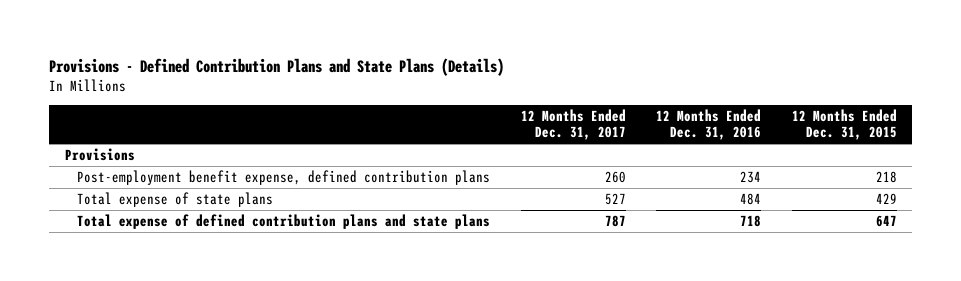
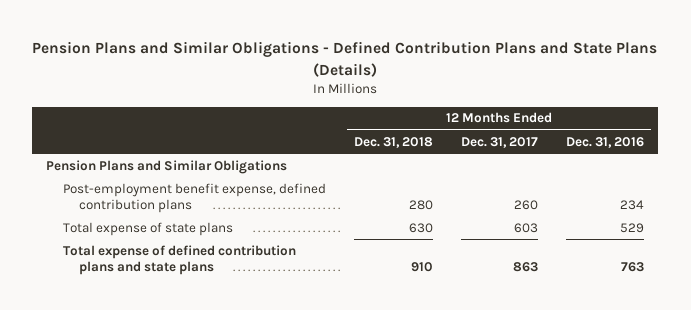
[49,57,505,76] Provisions - Defined Contribution Plans and State Plans (Details) -> [32,41,658,77] Pension Plans and Similar Obligations - Defined Contribution Plans and State Plans (Details)
[791,109,897,141] 12 Months Ended Dec. 31, 2015 -> none
none -> [353,136,433,148] Dec. 31, 2018
[64,147,135,161] Provisions -> [46,159,288,174] Pension Plans and Similar Obligations
[604,192,626,205] 527 -> [514,222,539,233] 603
[740,192,762,205] 484 -> [620,222,645,233] 529
[604,214,626,227] 787 -> [513,261,539,272] 863
[740,214,762,227] 718 -> [621,261,645,272] 763

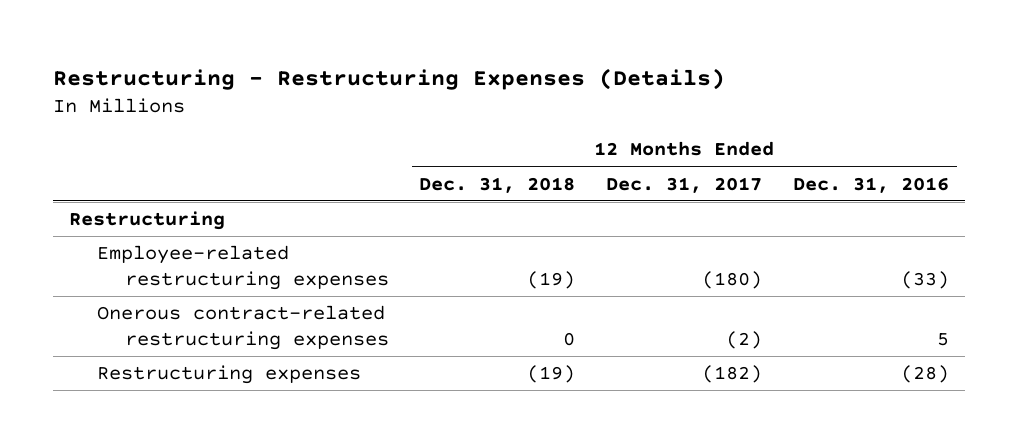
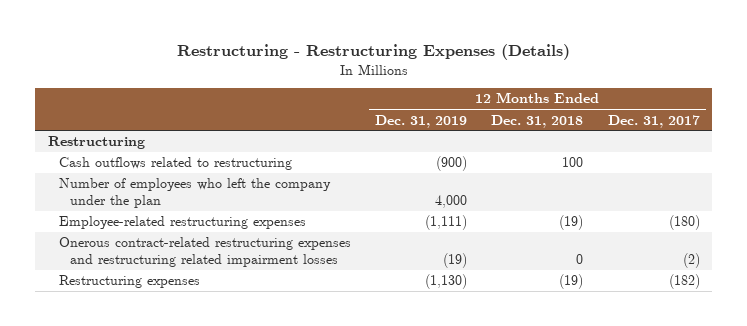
[793,176,950,193] Dec. 31, 2016 -> none
none -> [374,114,467,128] Dec. 31, 2019
none -> [58,157,292,171] Cash outflows related to restructuring
none -> [58,178,331,209] Number of employees who left the company under the plan
[96,305,389,351] Onerous contract-related restructuring expenses -> [58,237,351,268] Onerous contract-related restructuring expenses and restructuring related impairment losses

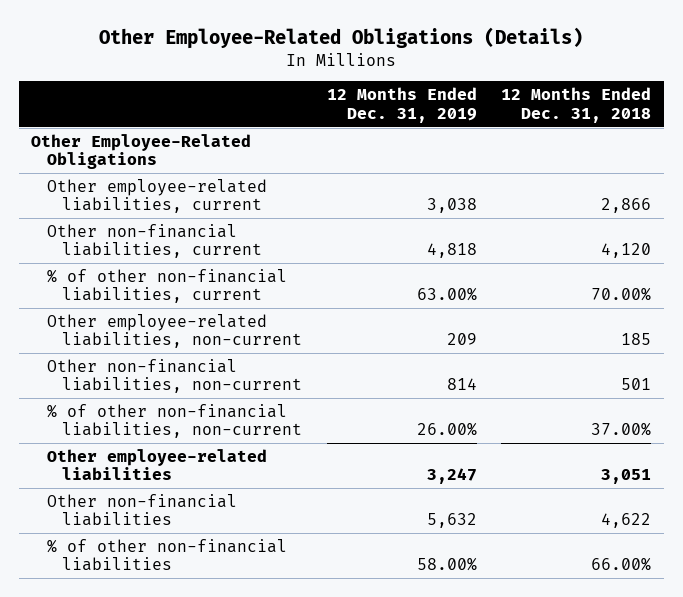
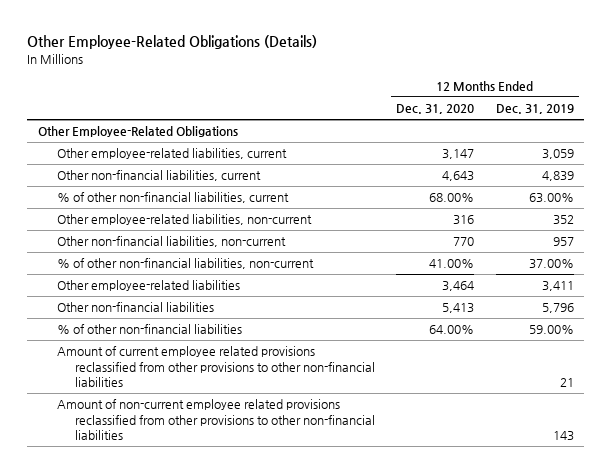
[501,87,652,123] 12 Months Ended Dec. 31, 2018 -> none
none -> [396,104,475,115] Dec. 31, 2020
[426,198,477,214] 3,038 -> [541,149,574,160] 3,059
[426,243,477,259] 4,818 -> [541,171,574,182] 4,839
[446,333,477,346] 209 -> [552,215,574,226] 352
[446,378,477,391] 814 -> [552,237,574,247] 957
[416,422,477,437] 26.00% -> [528,259,574,270] 37.00%
[426,468,477,485] 3,247 -> [541,281,574,292] 3,411
[426,513,477,529] 5,632 -> [541,303,574,314] 5,796
[416,557,477,572] 58.00% -> [528,325,574,335] 59.00%
none -> [56,346,376,388] Amount of current employee related provisions reclassified from other provisions to other non-financial liabilities
none -> [56,399,376,441] Amount of non-current employee related provisions reclassified from other provisions to other non-financial liabilities

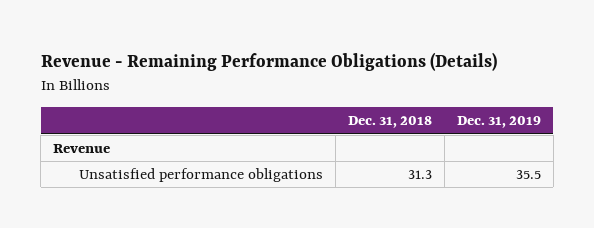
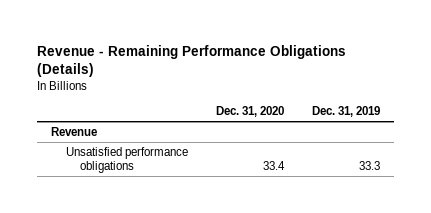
[347,116,432,129] Dec. 31, 2018 -> none
none -> [215,106,284,118] Dec. 31, 2020
[515,169,541,179] 35.5 -> [358,161,380,171] 33.3

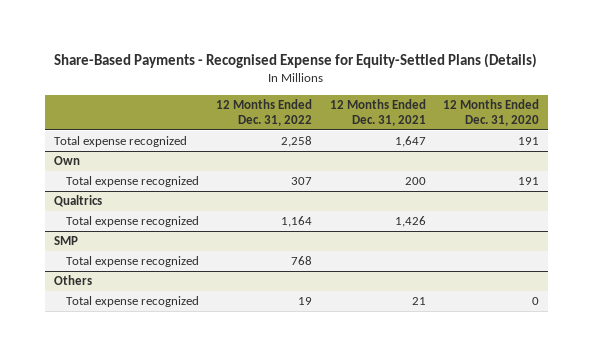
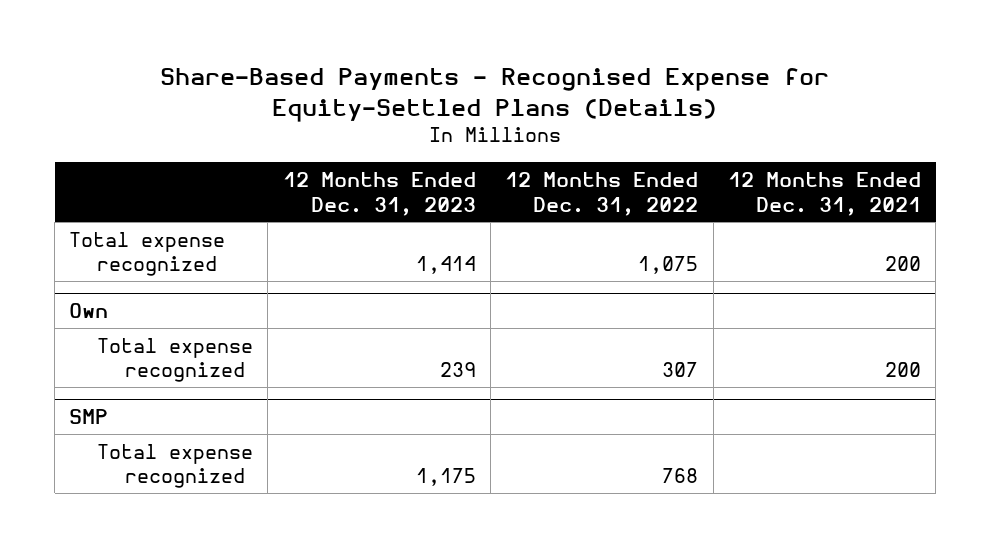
[443,98,540,127] 12 Months Ended Dec. 31, 2020 -> none
none -> [282,171,476,216] 12 Months Ended Dec. 31, 2023
[281,135,313,147] 2,258 -> [638,256,699,275] 1,075
[394,135,426,147] 1,647 -> [884,256,921,272] 200
[53,194,102,207] Qualtrics -> none
[66,215,200,227] Total expense recognized -> none
[53,274,92,285] Others -> none
[66,295,200,307] Total expense recognized -> none

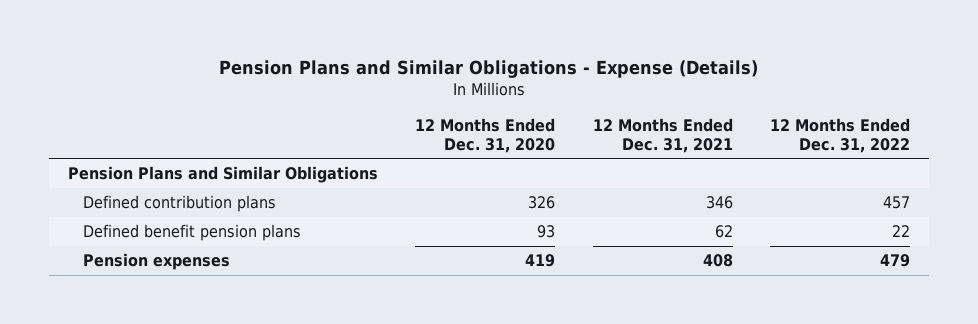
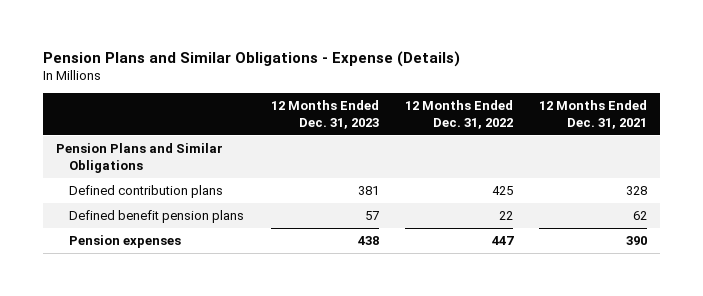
[415,118,556,153] 12 Months Ended Dec. 31, 2020 -> none
none -> [270,100,379,129] 12 Months Ended Dec. 31, 2023
[705,196,733,210] 346 -> [626,186,648,196] 328
[882,196,910,210] 457 -> [492,186,514,196] 425
[702,254,733,268] 408 -> [626,236,648,246] 390
[879,254,910,268] 479 -> [492,236,515,246] 447

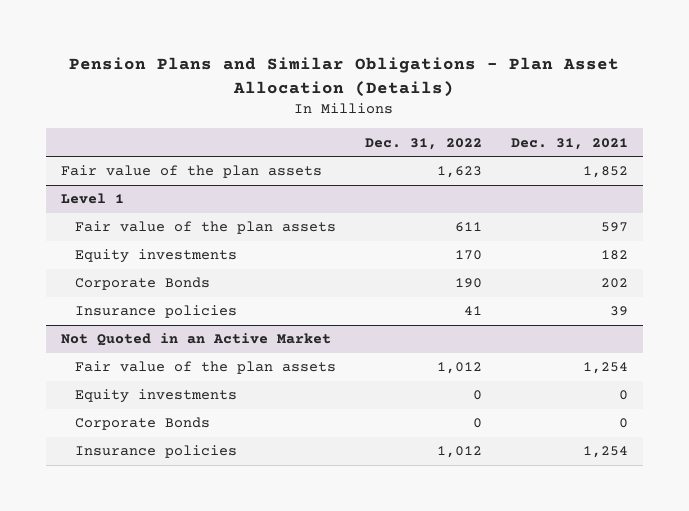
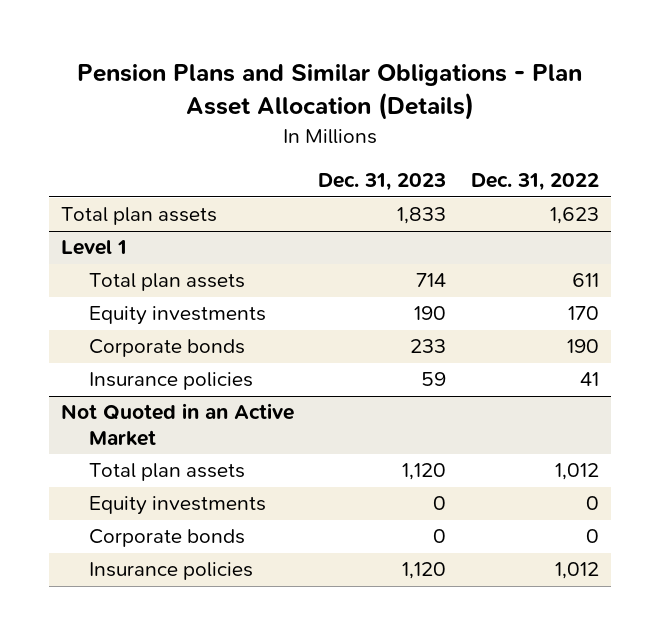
[511,137,629,150] Dec. 31, 2021 -> none
none -> [318,173,447,192] Dec. 31, 2023
[60,165,322,179] Fair value of the plan assets -> [60,207,217,226] Total plan assets
[75,221,337,235] Fair value of the plan assets -> [89,273,246,292] Total plan assets
[75,277,211,291] Corporate Bonds -> [89,339,246,358] Corporate bonds
[75,361,337,375] Fair value of the plan assets -> [89,463,246,482] Total plan assets
[75,417,211,431] Corporate Bonds -> [89,529,246,548] Corporate bonds

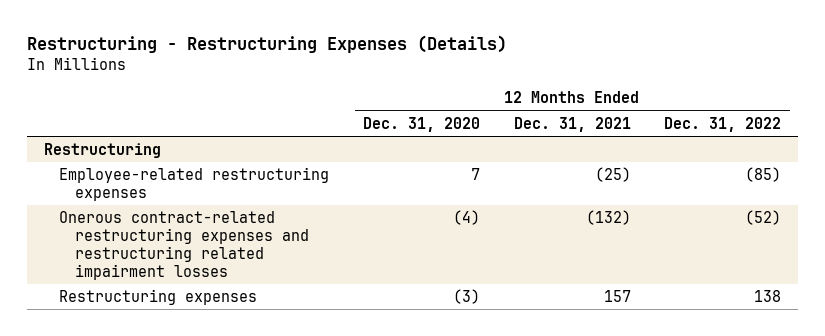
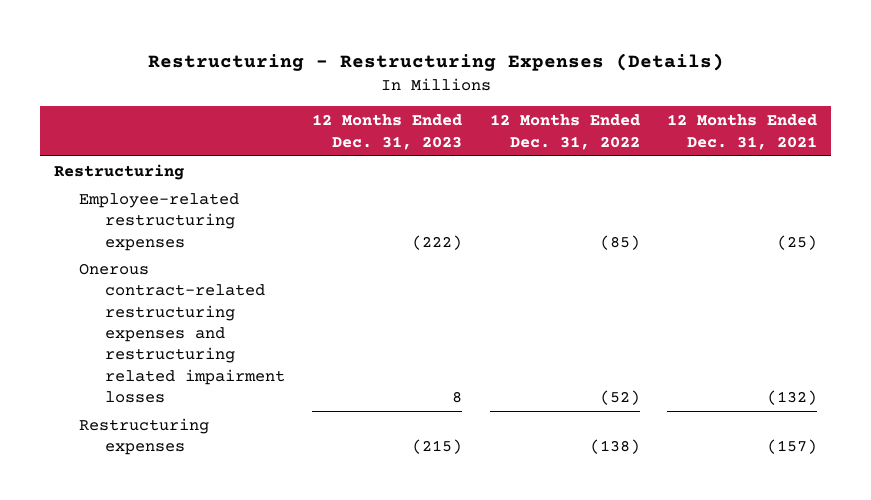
[363,116,481,132] Dec. 31, 2020 -> none
none -> [312,114,463,150] 12 Months Ended Dec. 31, 2023
[603,290,631,303] 157 -> [767,439,818,455] (157)
[754,290,782,303] 138 -> [589,439,640,455] (138)

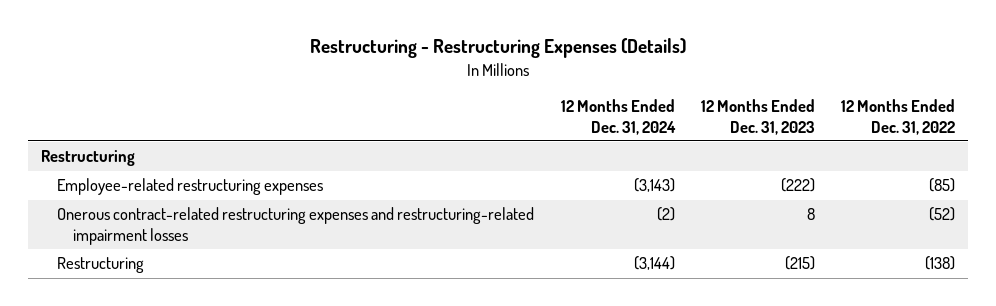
[667,114,818,150] 12 Months Ended Dec. 31, 2021 -> none
none -> [560,99,676,135] 12 Months Ended Dec. 31, 2024
[79,262,285,404] Onerous contract-related restructuring expenses and restructuring related impairment losses -> [57,207,535,245] Onerous contract-related restructuring expenses and restructuring-related impairment losses
[79,417,210,456] Restructuring expenses -> [57,257,145,274] Restructuring

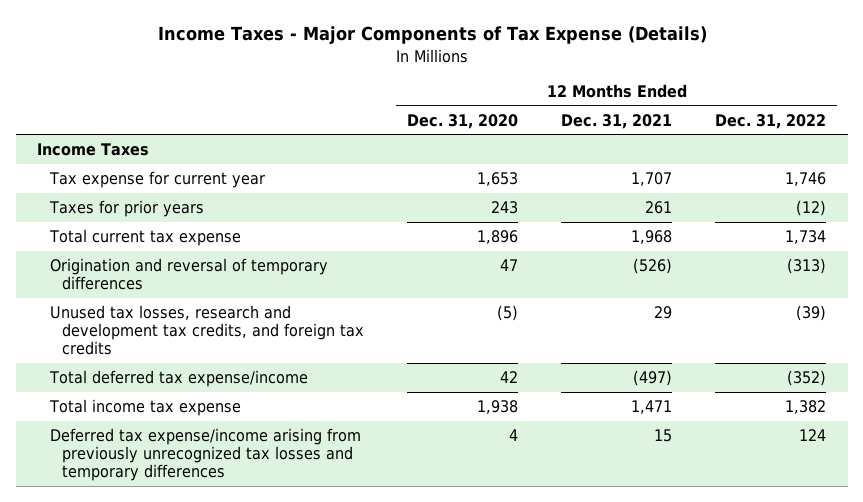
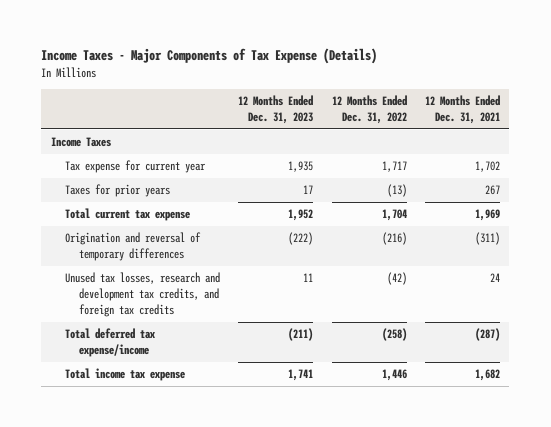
[407,113,519,129] Dec. 31, 2020 -> none
none -> [238,95,314,125] 12 Months Ended Dec. 31, 2023
[49,428,361,482] Deferred tax expense/income arising from previously unrecognized tax losses and temporary differences -> none
[631,172,673,187] 1,707 -> [475,161,501,173] 1,702
[785,172,827,187] 1,746 -> [381,161,407,173] 1,717
[645,201,673,215] 261 -> [485,185,501,196] 267
[796,200,827,217] (12) -> [386,184,407,198] (13)
[631,230,673,245] 1,968 -> [475,209,501,222] 1,969
[785,230,827,245] 1,734 -> [381,209,407,222] 1,704
[633,258,673,275] (526) -> [475,232,501,246] (311)
[787,258,827,275] (313) -> [381,232,407,246] (216)
[654,306,673,320] 29 -> [490,273,501,283] 24
[796,305,827,322] (39) -> [386,272,407,286] (42)
[633,370,673,387] (497) -> [475,328,501,342] (287)
[787,370,827,387] (352) -> [381,328,407,342] (258)
[631,400,673,415] 1,471 -> [475,369,501,382] 1,682
[785,400,827,415] 1,382 -> [381,369,407,382] 1,446

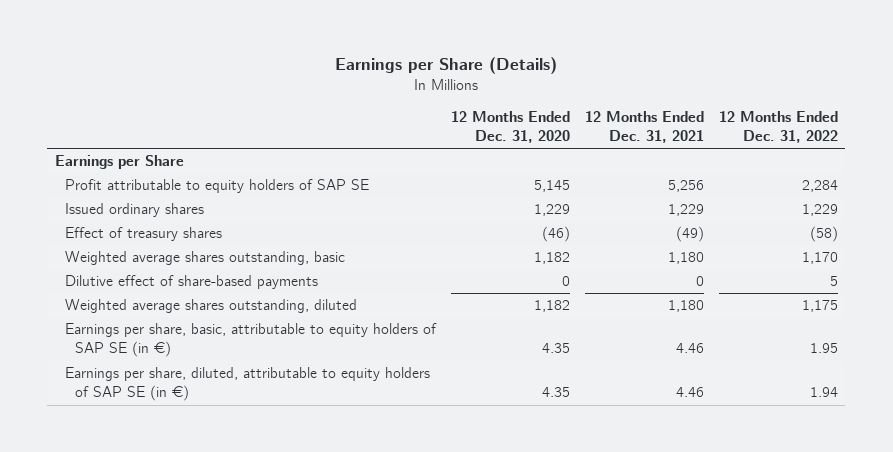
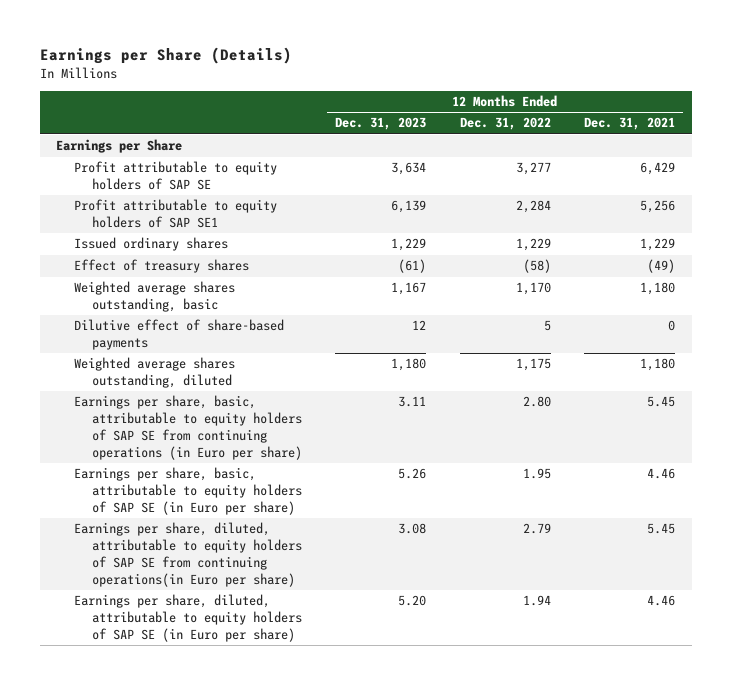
[451,110,571,144] 12 Months Ended Dec. 31, 2020 -> none
none -> [335,117,427,131] Dec. 31, 2023
[667,180,704,193] 5,256 -> [639,162,675,176] 6,429
[801,180,838,193] 2,284 -> [515,162,551,176] 3,277
none -> [74,199,278,229] Profit attributable to equity holders of SAP SE1
none -> [74,395,303,460] Earnings per share, basic, attributable to equity holders of SAP SE from continuing operations (in Euro per share)
[65,323,438,358] Earnings per share, basic, attributable to equity holders of SAP SE (in €) -> [74,467,303,516] Earnings per share, basic, attributable to equity holders of SAP SE (in Euro per share)
none -> [74,522,303,587] Earnings per share, diluted, attributable to equity holders of SAP SE from continuing operations(in Euro per share)
[65,367,431,402] Earnings per share, diluted, attributable to equity holders of SAP SE (in €) -> [74,594,303,643] Earnings per share, diluted, attributable to equity holders of SAP SE (in Euro per share)

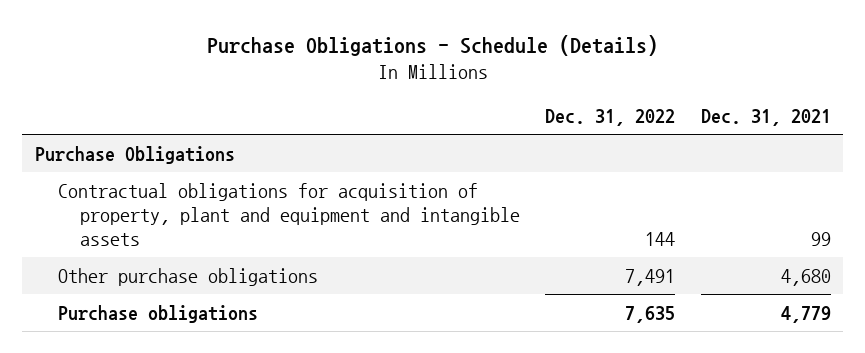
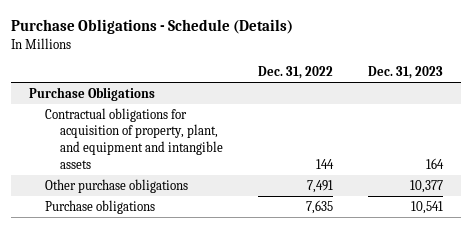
[700,109,831,127] Dec. 31, 2021 -> none
none -> [368,66,444,80] Dec. 31, 2023
[57,182,521,247] Contractual obligations for acquisition of property, plant and equipment and intangible assets -> [44,107,224,169] Contractual obligations for acquisition of property, plant, and equipment and intangible assets

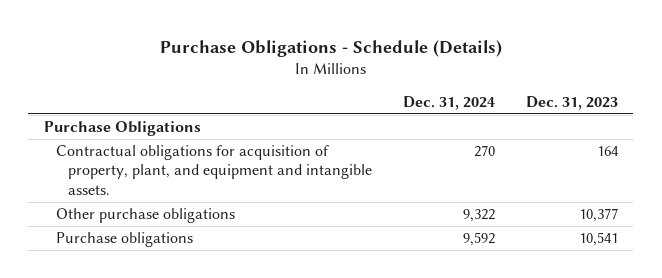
[258,66,334,80] Dec. 31, 2022 -> none
none -> [402,95,495,110] Dec. 31, 2024
[44,107,224,169] Contractual obligations for acquisition of property, plant, and equipment and intangible assets -> [55,144,372,195] Contractual obligations for acquisition of property, plant, and equipment and intangible assets.

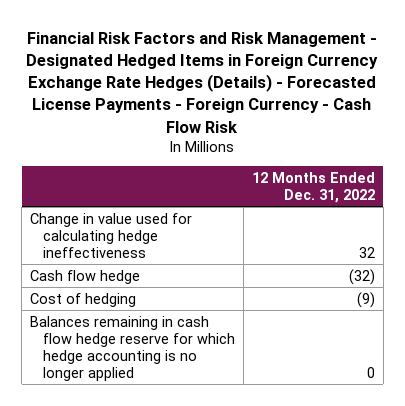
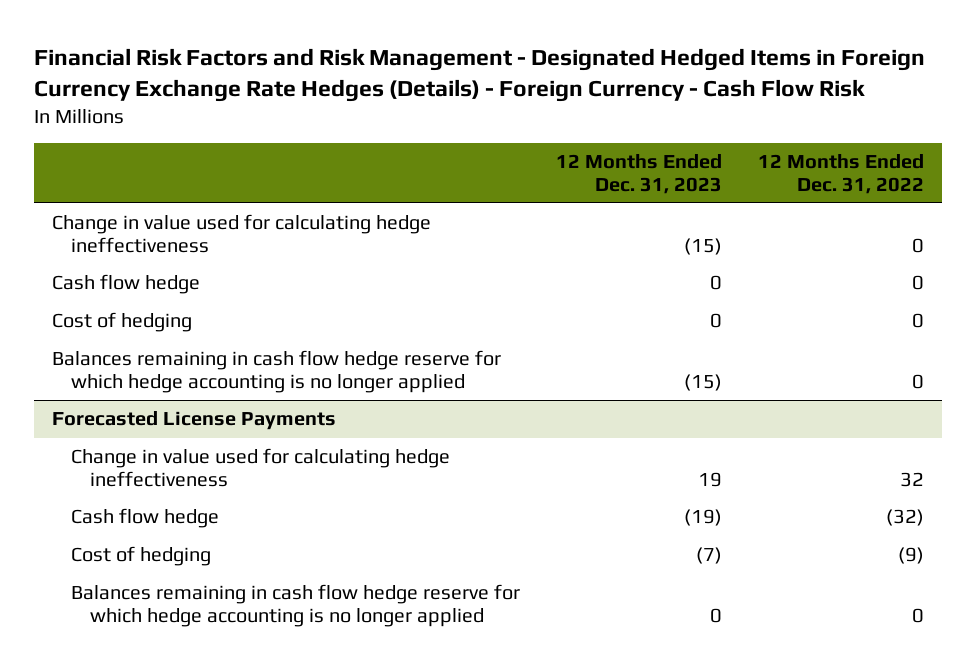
[26,31,379,133] Financial Risk Factors and Risk Management - Designated Hedged Items in Foreign Currency Exchange Rate Hedges (Details) - Forecasted License Payments - Foreign Currency - Cash Flow Risk -> [34,48,926,102] Financial Risk Factors and Risk Management - Designated Hedged Items in Foreign Currency Exchange Rate Hedges (Details) - Foreign Currency - Cash Flow Risk
none -> [555,153,722,194] 12 Months Ended Dec. 31, 2023
none -> [52,214,432,254] Change in value used for calculating hedge ineffectiveness
none -> [52,274,201,295] Cash flow hedge
none -> [52,312,193,333] Cost of hedging
none -> [52,350,502,394] Balances remaining in cash flow hedge reserve for which hedge accounting is no longer applied
none -> [52,411,337,431] Forecasted License Payments

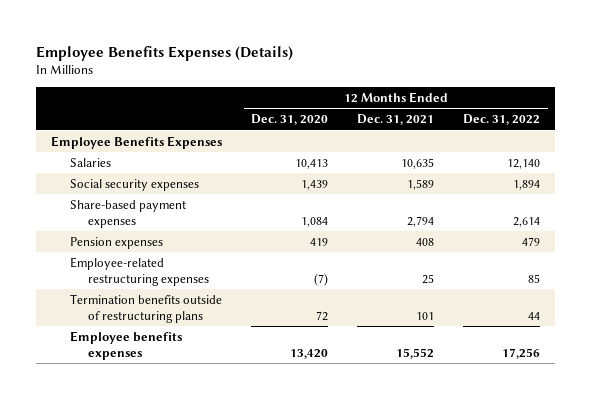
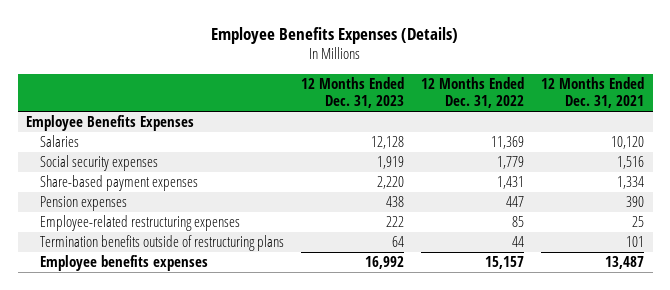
[251,114,329,126] Dec. 31, 2020 -> none
none -> [300,77,404,109] 12 Months Ended Dec. 31, 2023
[401,157,435,169] 10,635 -> [611,136,645,150] 10,120
[507,158,541,169] 12,140 -> [490,136,524,150] 11,369
[407,178,435,190] 1,589 -> [617,156,645,170] 1,516
[513,179,541,190] 1,894 -> [496,156,524,170] 1,779
[407,215,435,227] 2,794 -> [617,176,645,190] 1,334
[513,216,541,227] 2,614 -> [496,176,524,190] 1,431
[416,237,435,246] 408 -> [626,196,645,208] 390
[522,236,541,246] 479 -> [505,196,524,208] 447
[396,347,435,359] 15,552 -> [605,256,645,270] 13,487
[502,347,541,359] 17,256 -> [484,256,524,270] 15,157

